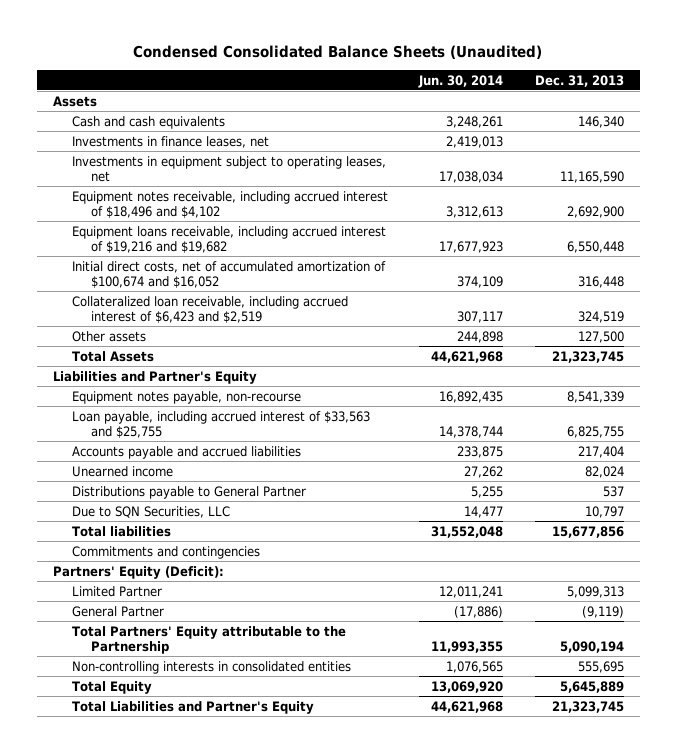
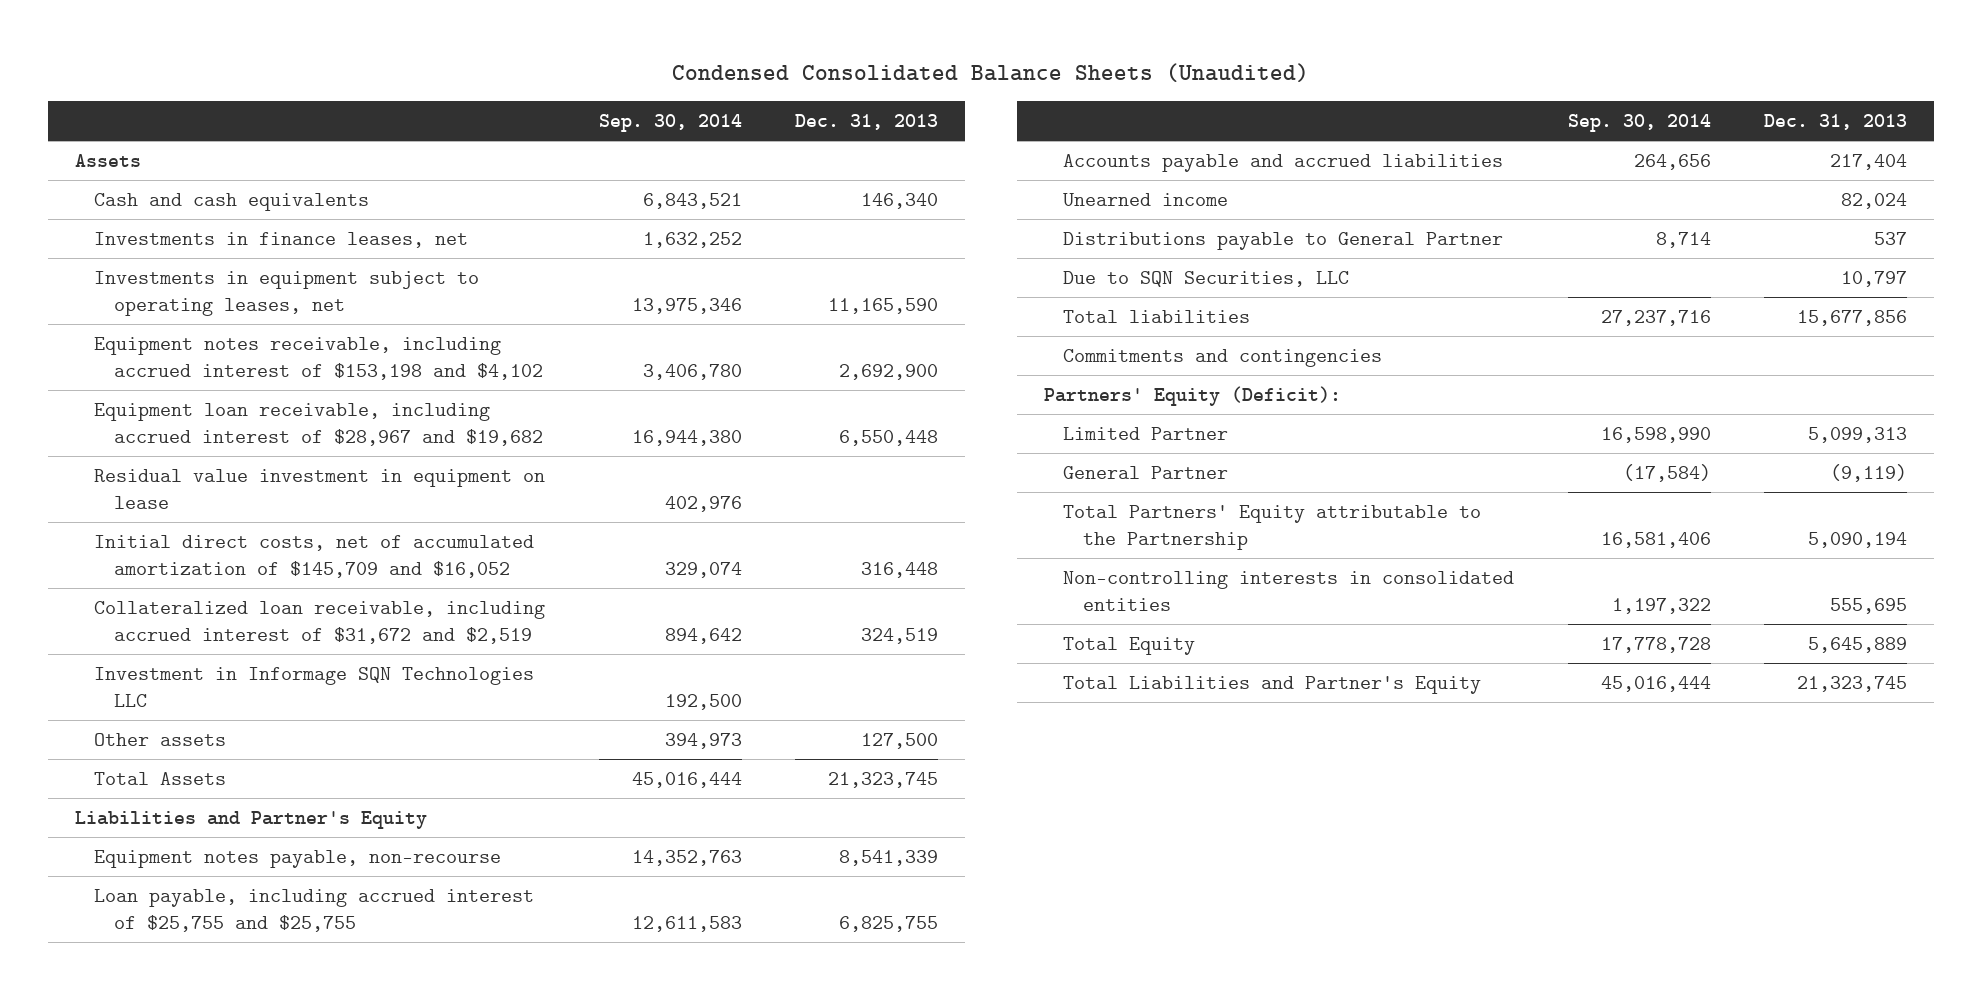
[418,74,504,88] Jun. 30, 2014 -> none
none -> [598,114,742,133] Sep. 30, 2014
[71,190,388,218] Equipment notes receivable, including accrued interest of $18,496 and $4,102 -> [94,336,544,380] Equipment notes receivable, including accrued interest of $153,198 and $4,102
[71,225,386,253] Equipment loans receivable, including accrued interest of $19,216 and $19,682 -> [94,402,544,446] Equipment loan receivable, including accrued interest of $28,967 and $19,682
none -> [94,468,546,509] Residual value investment in equipment on lease
[71,260,386,288] Initial direct costs, net of accumulated amortization of $100,674 and $16,052 -> [94,534,535,578] Initial direct costs, net of accumulated amortization of $145,709 and $16,052
[71,295,348,323] Collateralized loan receivable, including accrued interest of $6,423 and $2,519 -> [94,600,546,644] Collateralized loan receivable, including accrued interest of $31,672 and $2,519
none -> [94,666,535,707] Investment in Informage SQN Technologies LLC
[71,410,370,438] Loan payable, including accrued interest of $33,563 and $25,755 -> [94,888,535,932] Loan payable, including accrued interest of $25,755 and $25,755

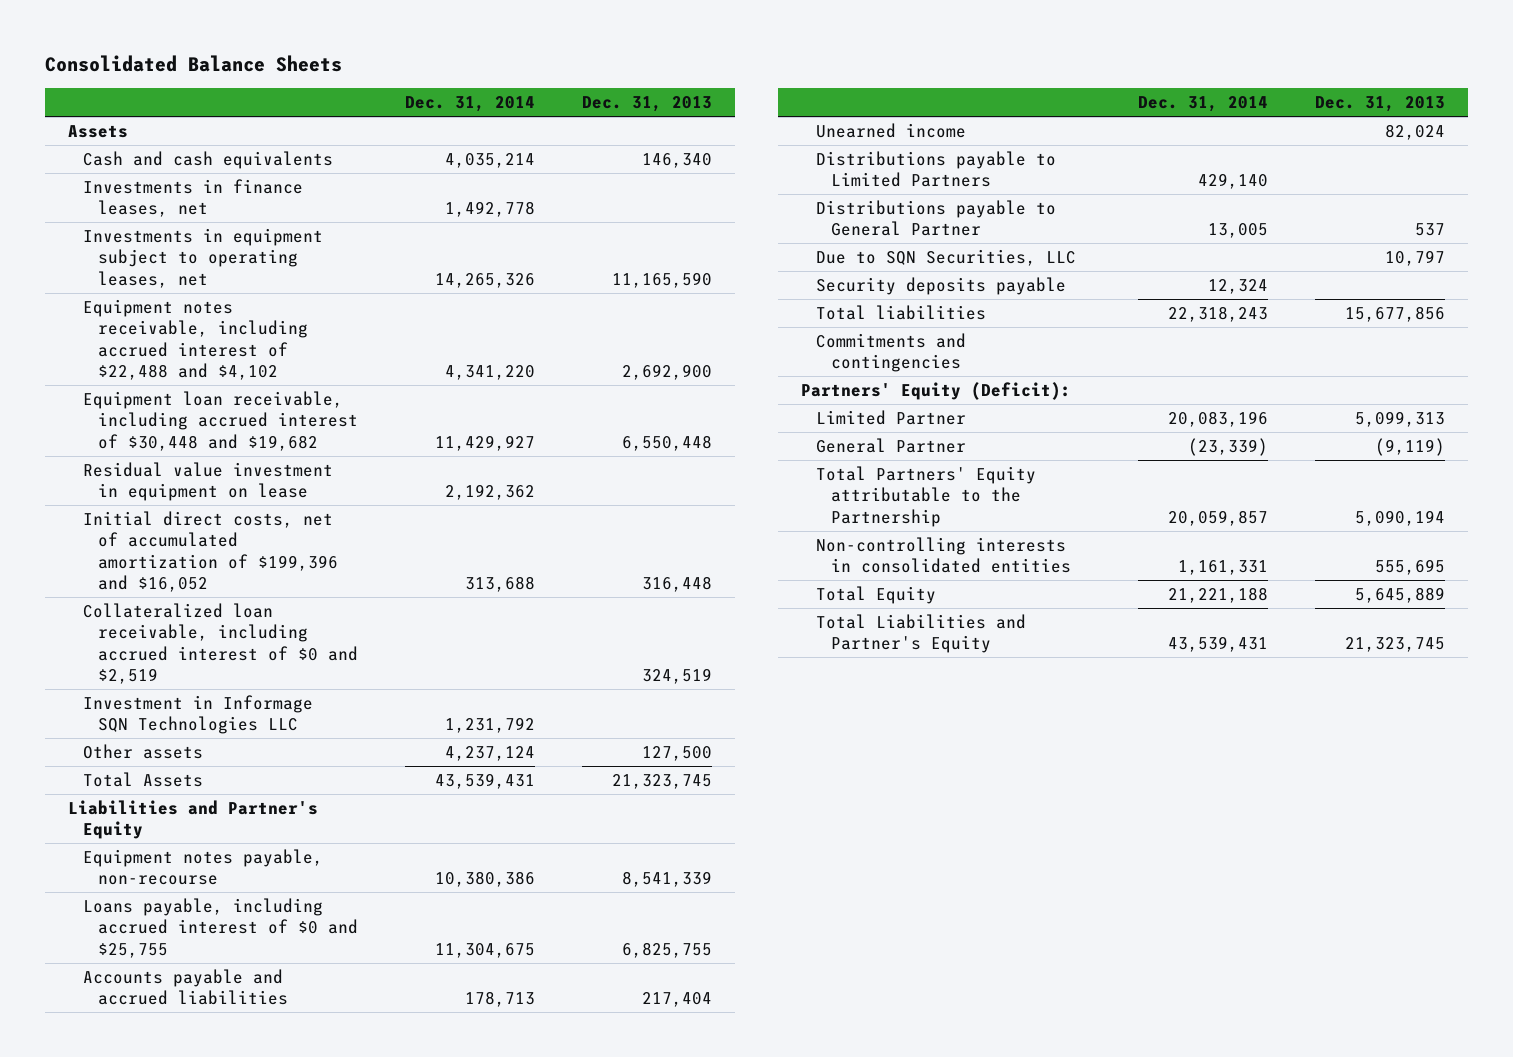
[672,63,1310,83] Condensed Consolidated Balance Sheets (Unaudited) -> [44,55,342,73] Consolidated Balance Sheets
[598,114,742,133] Sep. 30, 2014 -> none
none -> [404,96,535,113] Dec. 31, 2014
[94,336,544,380] Equipment notes receivable, including accrued interest of $153,198 and $4,102 -> [83,299,308,380] Equipment notes receivable, including accrued interest of $22,488 and $4,102
[94,402,544,446] Equipment loan receivable, including accrued interest of $28,967 and $19,682 -> [83,391,358,451] Equipment loan receivable, including accrued interest of $30,448 and $19,682
[94,534,535,578] Initial direct costs, net of accumulated amortization of $145,709 and $16,052 -> [83,511,338,592] Initial direct costs, net of accumulated amortization of $199,396 and $16,052
[94,600,546,644] Collateralized loan receivable, including accrued interest of $31,672 and $2,519 -> [83,603,358,684] Collateralized loan receivable, including accrued interest of $0 and $2,519
[94,888,535,932] Loan payable, including accrued interest of $25,755 and $25,755 -> [83,898,358,958] Loans payable, including accrued interest of $0 and $25,755
none -> [815,151,1056,188] Distributions payable to Limited Partners
none -> [815,277,1066,296] Security deposits payable

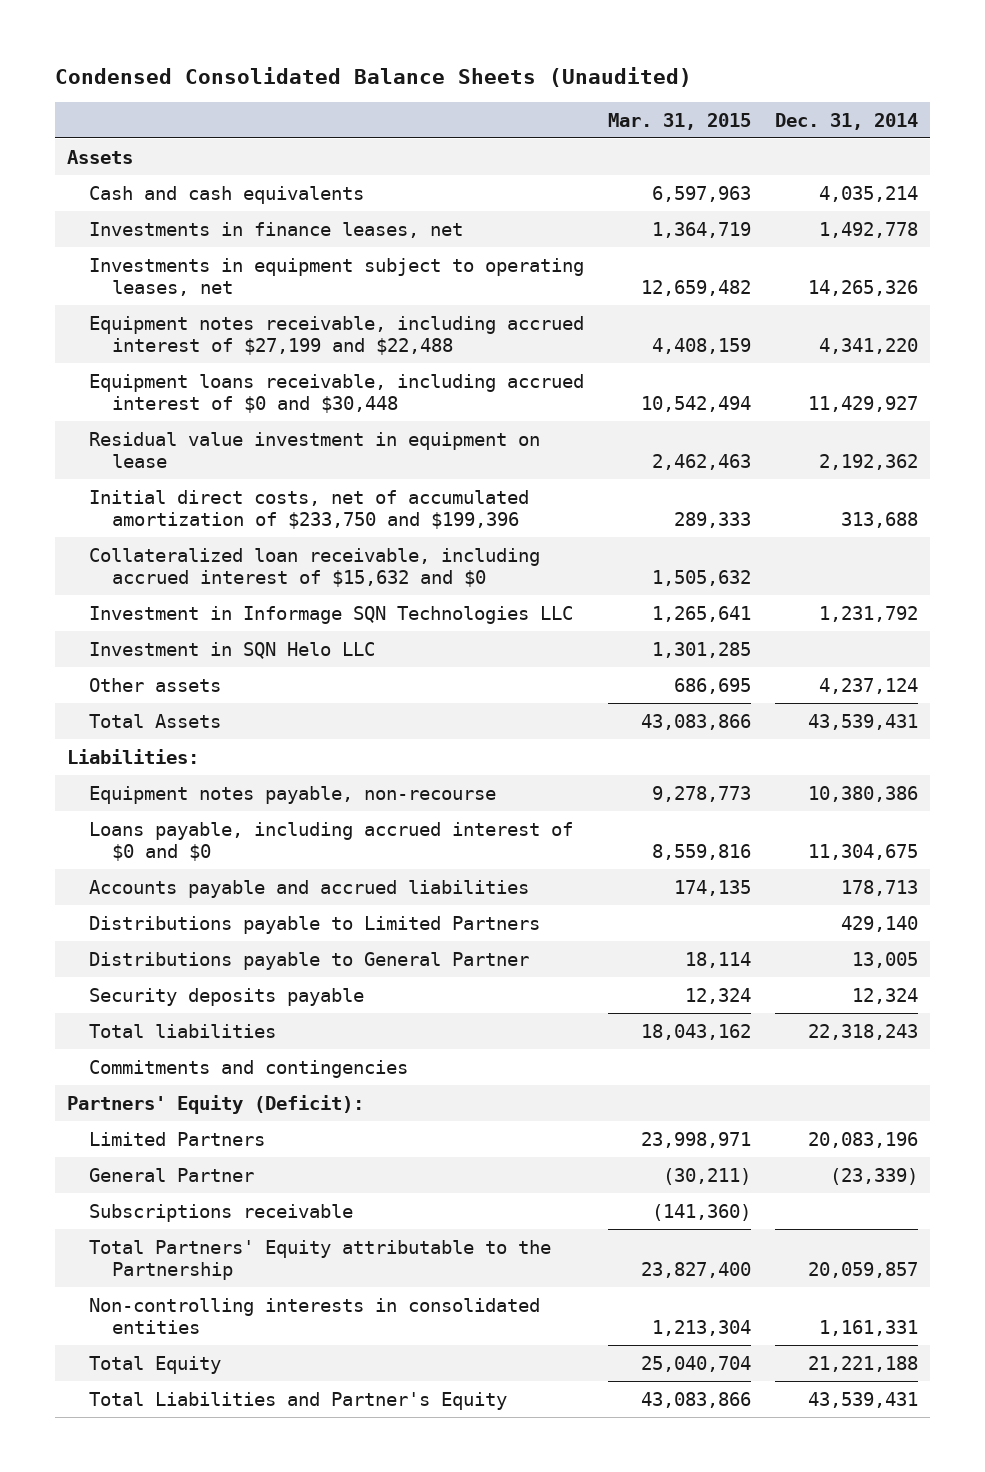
[44,55,342,73] Consolidated Balance Sheets -> [55,66,693,87] Condensed Consolidated Balance Sheets (Unaudited)
[581,96,712,113] Dec. 31, 2013 -> none
none -> [608,112,752,130] Mar. 31, 2015
[83,299,308,380] Equipment notes receivable, including accrued interest of $22,488 and $4,102 -> [89,315,585,355] Equipment notes receivable, including accrued interest of $27,199 and $22,488
[83,391,358,451] Equipment loan receivable, including accrued interest of $30,448 and $19,682 -> [89,373,585,413] Equipment loans receivable, including accrued interest of $0 and $30,448
[83,511,338,592] Initial direct costs, net of accumulated amortization of $199,396 and $16,052 -> [89,489,530,529] Initial direct costs, net of accumulated amortization of $233,750 and $199,396
[83,603,358,684] Collateralized loan receivable, including accrued interest of $0 and $2,519 -> [89,547,541,587] Collateralized loan receivable, including accrued interest of $15,632 and $0
none -> [89,641,376,659] Investment in SQN Helo LLC
[68,800,319,840] Liabilities and Partner's Equity -> none
none -> [66,748,199,764] Liabilities:
[83,898,358,958] Loans payable, including accrued interest of $0 and $25,755 -> [89,821,574,861] Loans payable, including accrued interest of $0 and $0
[815,123,966,139] Unearned income -> none
[815,249,1076,267] Due to SQN Securities, LLC -> none
[815,410,966,426] Limited Partner -> [89,1131,266,1146] Limited Partners
none -> [89,1203,354,1222] Subscriptions receivable

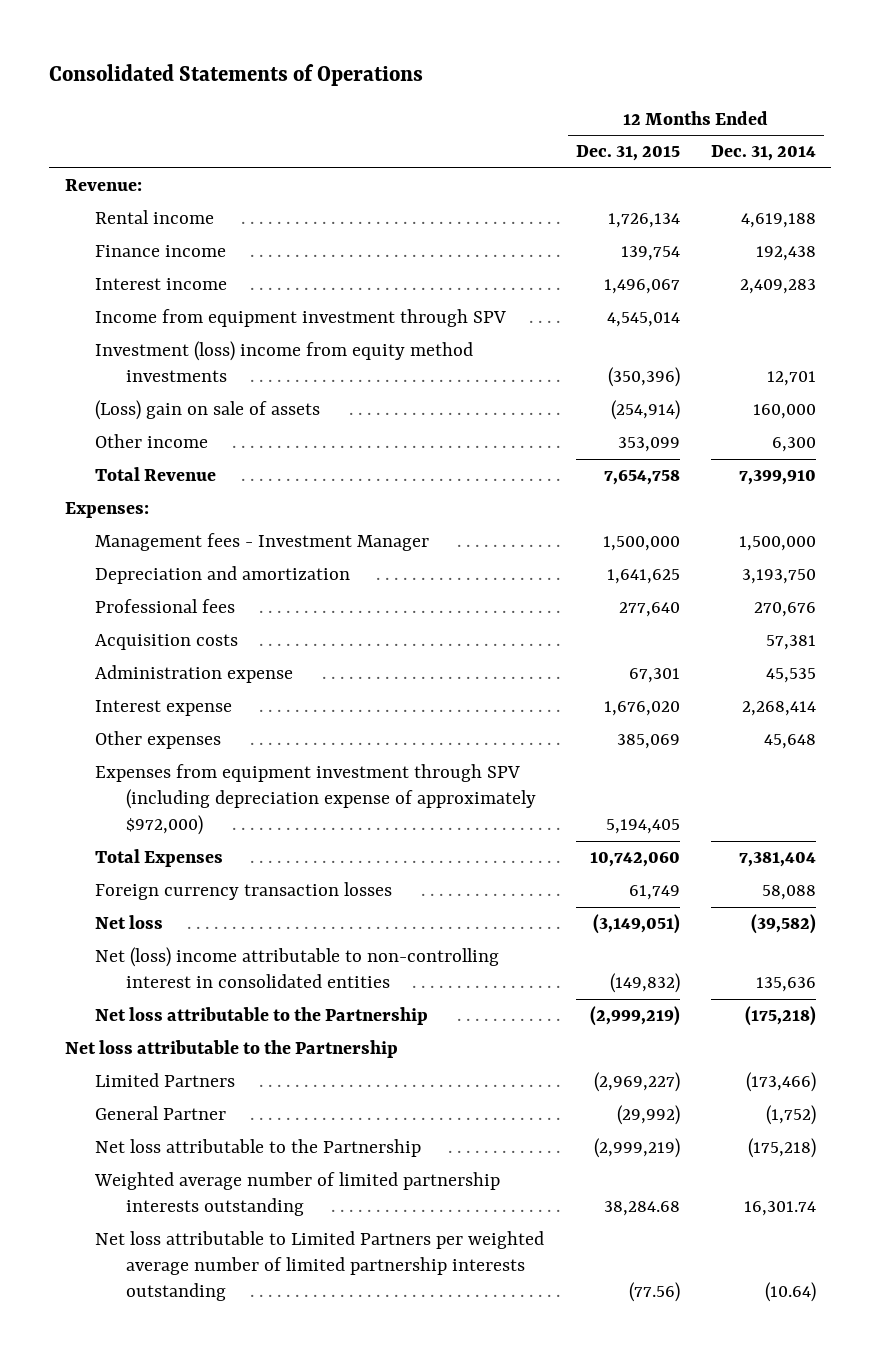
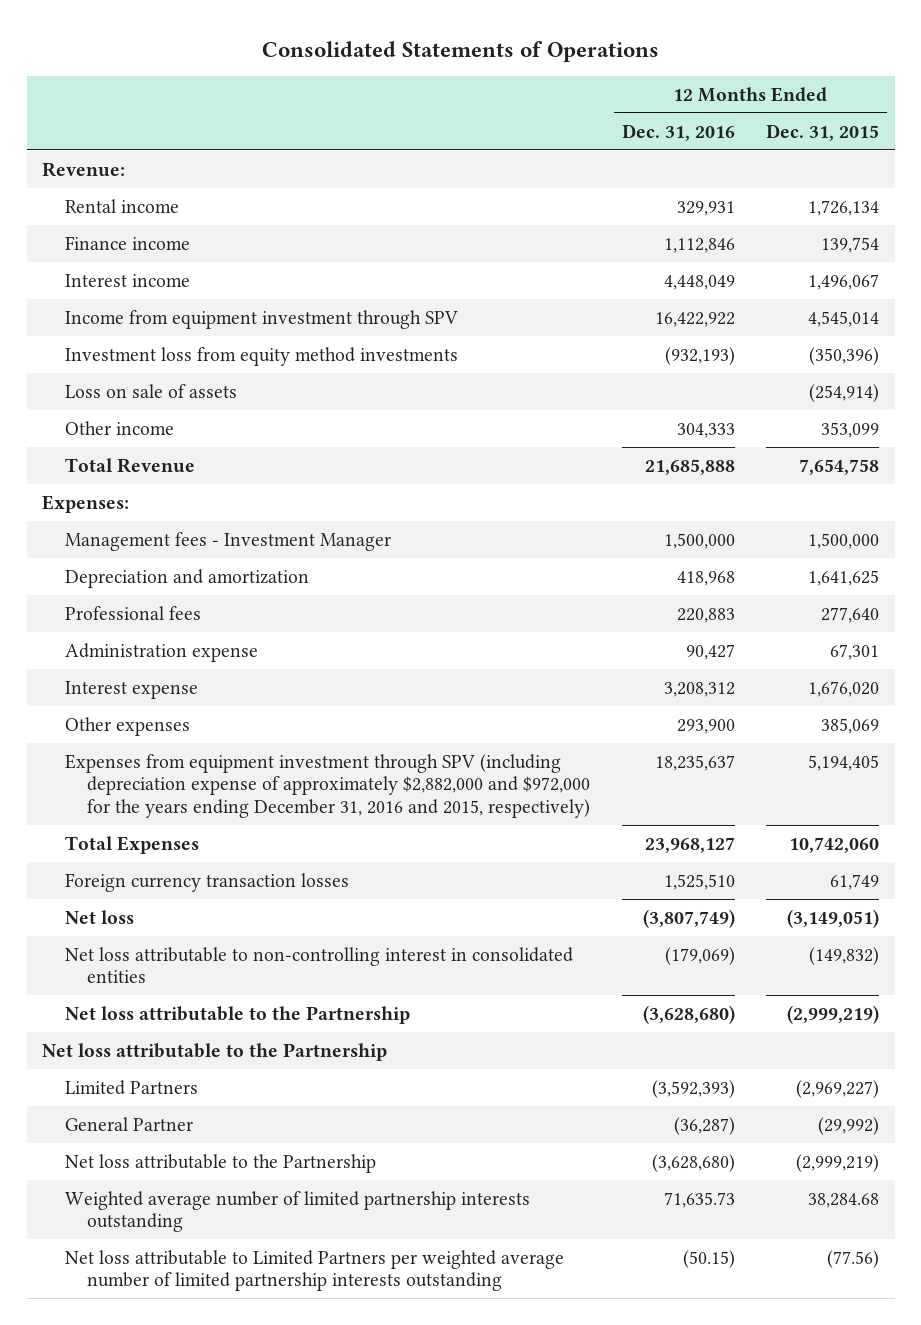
[710,145,816,162] Dec. 31, 2014 -> none
none -> [621,123,735,141] Dec. 31, 2016
[95,341,474,383] Investment (loss) income from equity method investments -> [64,346,458,366] Investment loss from equity method investments
[95,400,321,421] (Loss) gain on sale of assets -> [64,383,237,398] Loss on sale of assets
[95,634,239,651] Acquisition costs -> none
[95,764,536,836] Expenses from equipment investment through SPV (including depreciation expense of approximately $972,000) -> [64,753,591,818] Expenses from equipment investment through SPV (including depreciation expense of approximately $2,882,000 and $972,000 for the years ending December 31, 2016 and 2015, respectively)
[95,947,500,989] Net (loss) income attributable to non-controlling interest in consolidated entities -> [64,946,573,984] Net loss attributable to non-controlling interest in consolidated entities

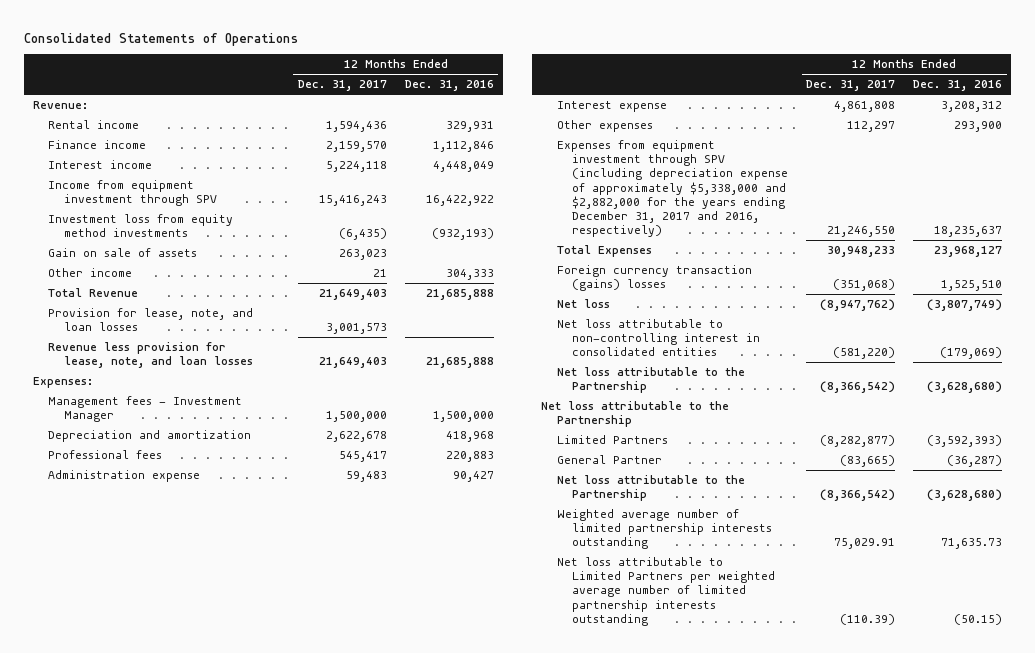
[766,123,880,141] Dec. 31, 2015 -> none
none -> [297,80,387,92] Dec. 31, 2017
[64,383,237,398] Loss on sale of assets -> [48,248,198,258] Gain on sale of assets
none -> [48,308,254,332] Provision for lease, note, and loan losses
none -> [48,342,253,369] Revenue less provision for lease, note, and loan losses
[64,753,591,818] Expenses from equipment investment through SPV (including depreciation expense of approximately $2,882,000 and $972,000 for the years ending December 31, 2016 and 2015, respectively) -> [556,140,789,238] Expenses from equipment investment through SPV (including depreciation expense of approximately $5,338,000 and $2,882,000 for the years ending December 31, 2017 and 2016, respectively)
[64,872,349,892] Foreign currency transaction losses -> [556,265,752,292] Foreign currency transaction (gains) losses

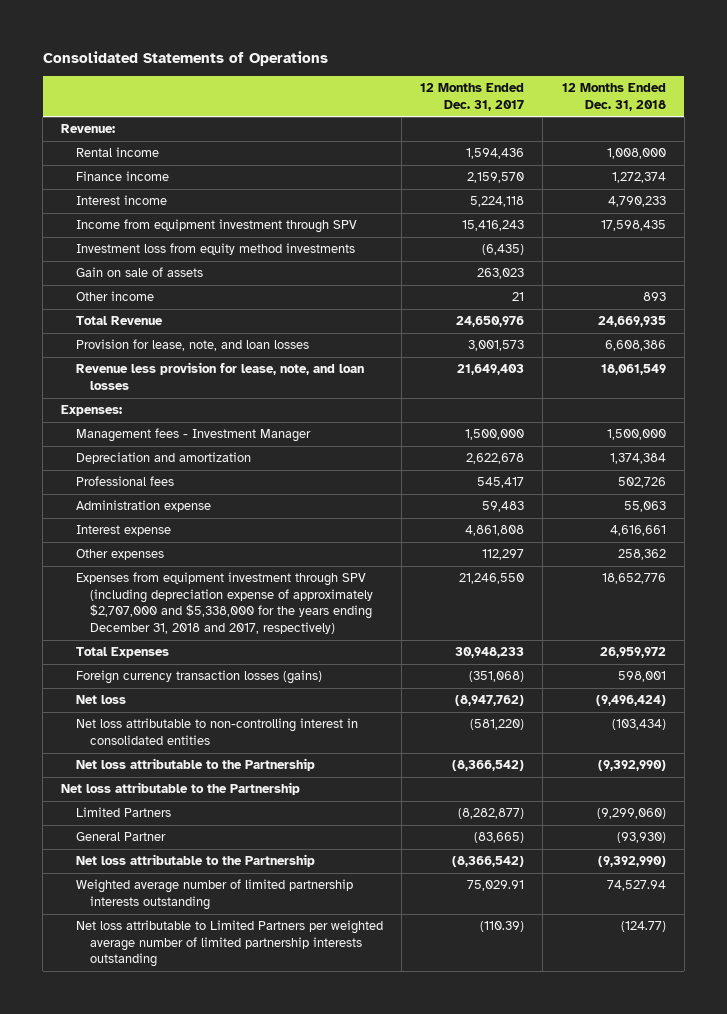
[404,80,494,92] Dec. 31, 2016 -> none
none -> [561,82,666,111] 12 Months Ended Dec. 31, 2018
[318,289,387,301] 21,649,403 -> [456,316,525,328] 24,650,976
[556,140,789,238] Expenses from equipment investment through SPV (including depreciation expense of approximately $5,338,000 and $2,882,000 for the years ending December 31, 2017 and 2016, respectively) -> [75,572,374,635] Expenses from equipment investment through SPV (including depreciation expense of approximately $2,707,000 and $5,338,000 for the years ending December 31, 2018 and 2017, respectively)
[556,265,752,292] Foreign currency transaction (gains) losses -> [75,670,322,685] Foreign currency transaction losses (gains)

